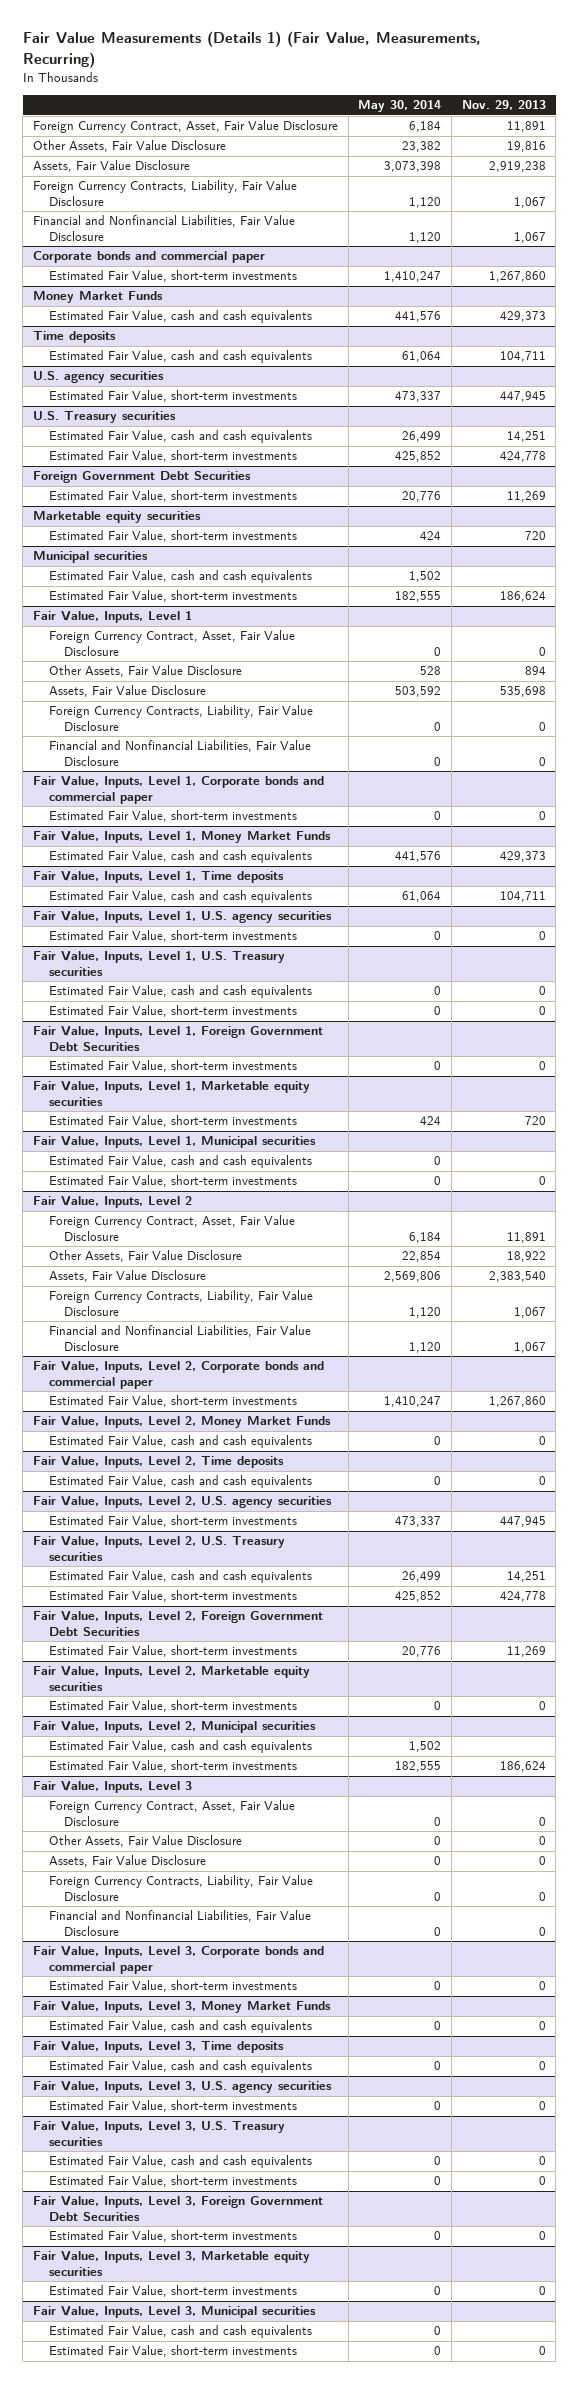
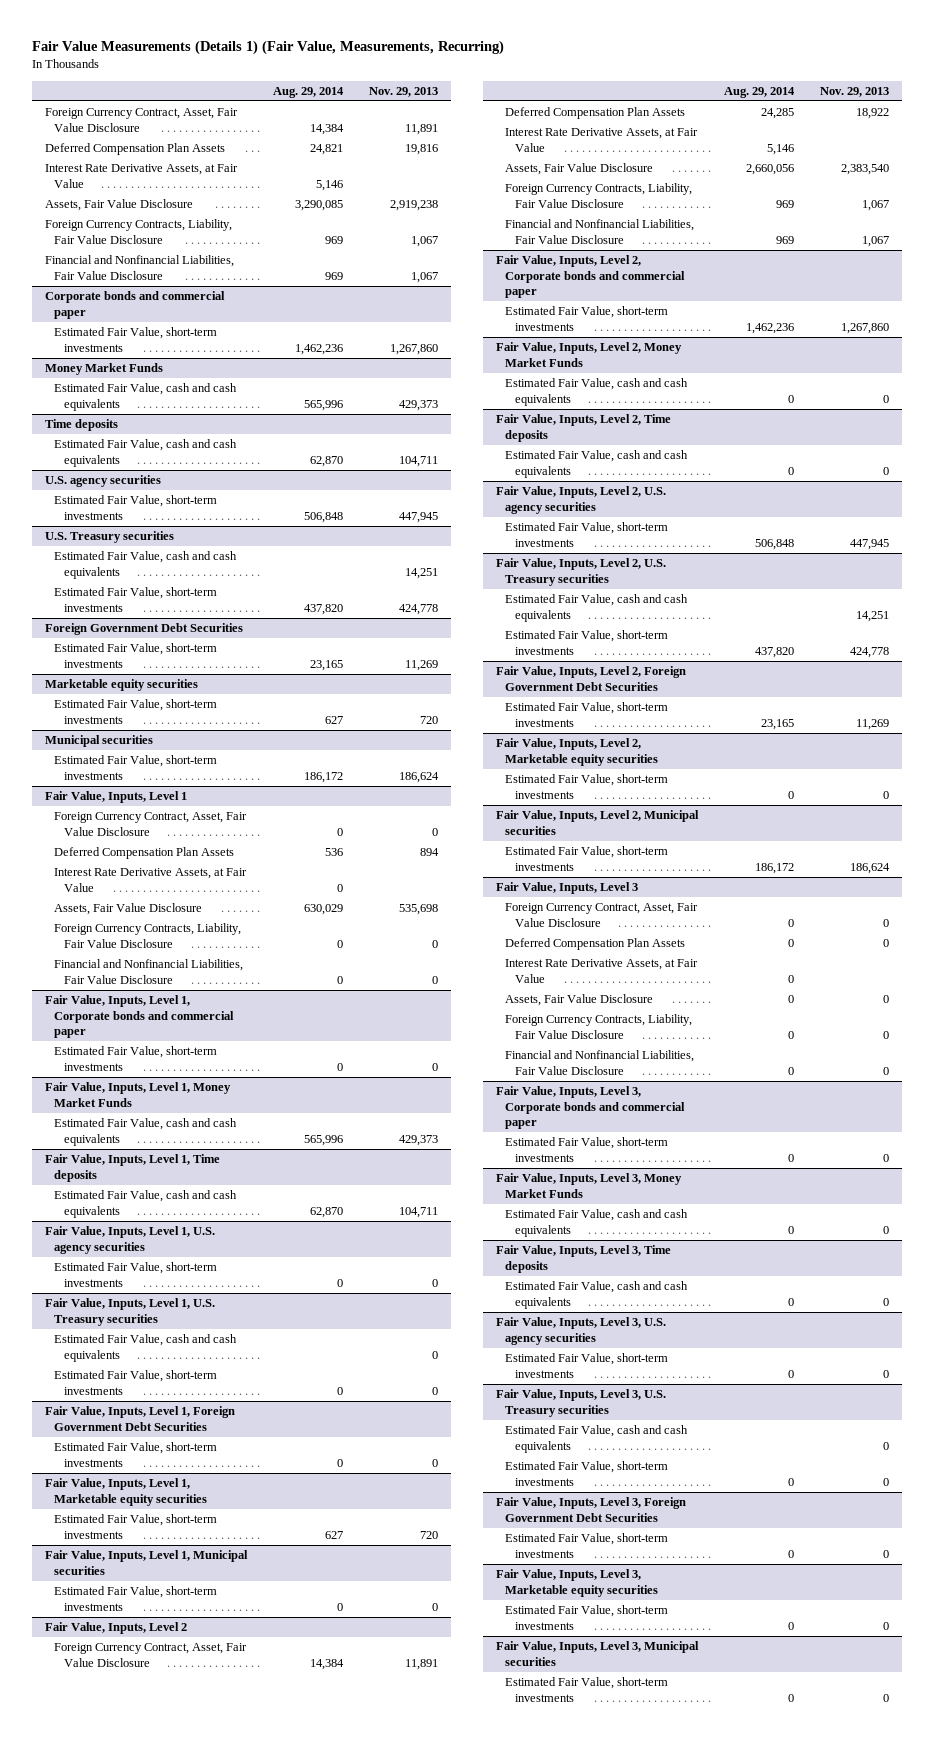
[358,100,442,113] May 30, 2014 -> none
none -> [273,86,345,98] Aug. 29, 2014
[33,140,227,153] Other Assets, Fair Value Disclosure -> [44,143,225,156] Deferred Compensation Plan Assets
none -> [44,164,238,188] Interest Rate Derivative Assets, at Fair Value
[48,570,312,584] Estimated Fair Value, cash and cash equivalents -> none
[48,665,242,678] Other Assets, Fair Value Disclosure -> [54,847,235,860] Deferred Compensation Plan Assets
none -> [54,868,248,892] Interest Rate Derivative Assets, at Fair Value
[48,1155,312,1169] Estimated Fair Value, cash and cash equivalents -> none
[48,1250,242,1263] Other Assets, Fair Value Disclosure -> [505,107,686,120] Deferred Compensation Plan Assets
none -> [505,128,699,152] Interest Rate Derivative Assets, at Fair Value
[48,1740,312,1754] Estimated Fair Value, cash and cash equivalents -> none
[48,1835,242,1848] Other Assets, Fair Value Disclosure -> none
none -> [505,938,686,951] Deferred Compensation Plan Assets
none -> [505,959,699,983] Interest Rate Derivative Assets, at Fair Value
[48,2325,312,2339] Estimated Fair Value, cash and cash equivalents -> none

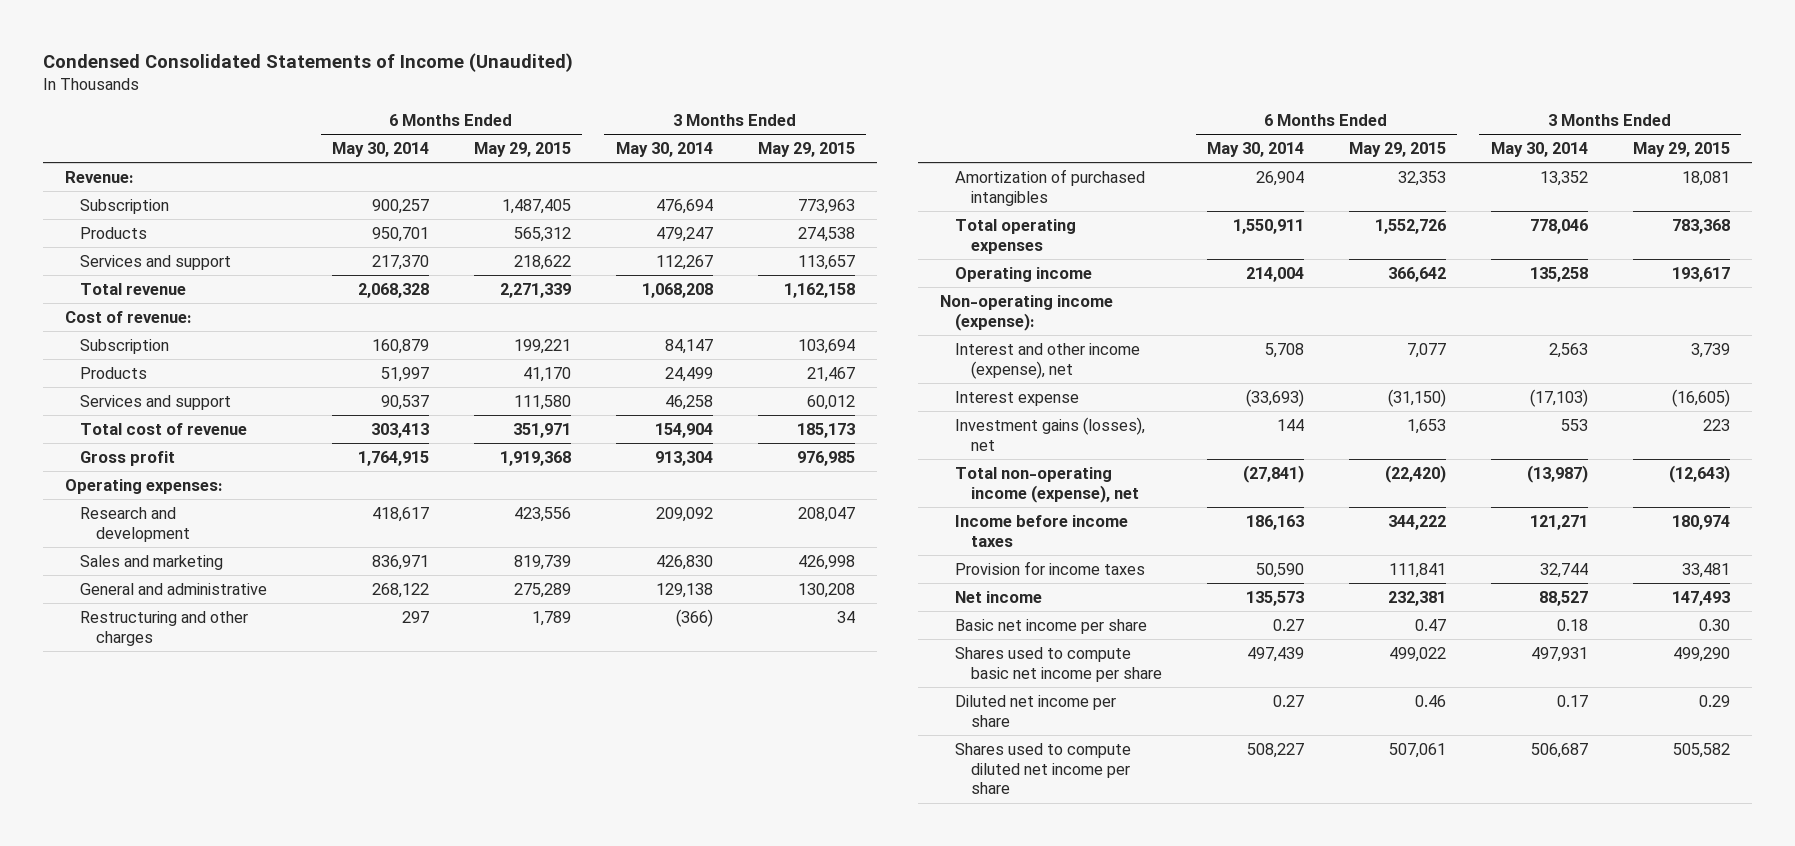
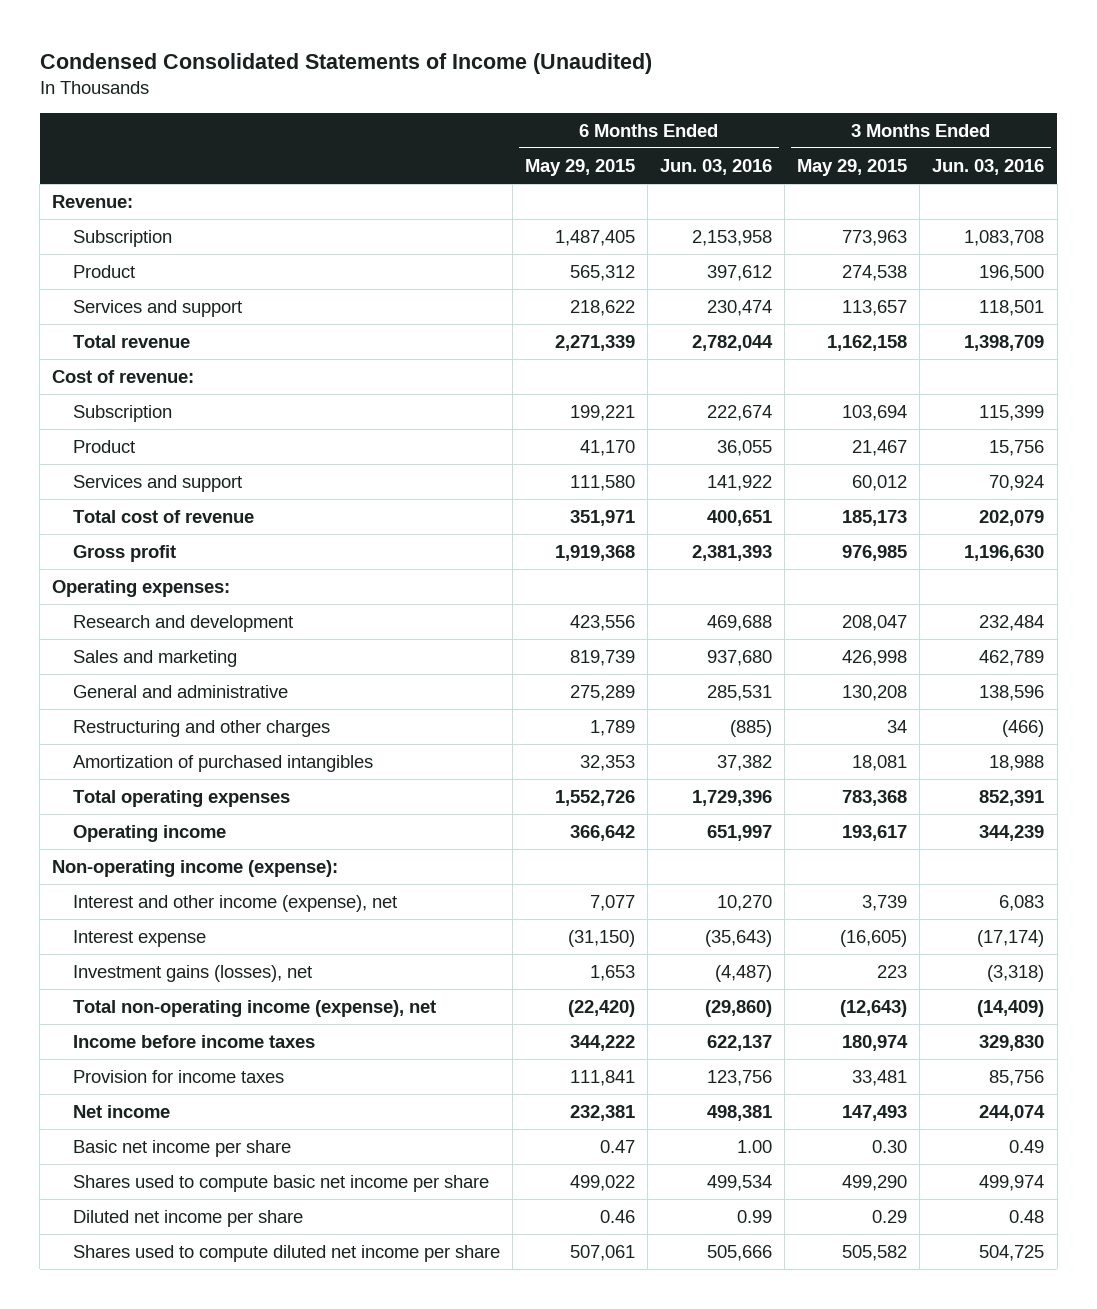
[331,141,429,157] May 30, 2014 -> none
[615,141,713,157] May 30, 2014 -> none
none -> [660,159,773,176] Jun. 03, 2016
none -> [932,159,1045,176] Jun. 03, 2016
[80,226,148,239] Products -> [73,265,136,279] Product
[80,366,148,379] Products -> [73,440,136,454] Product

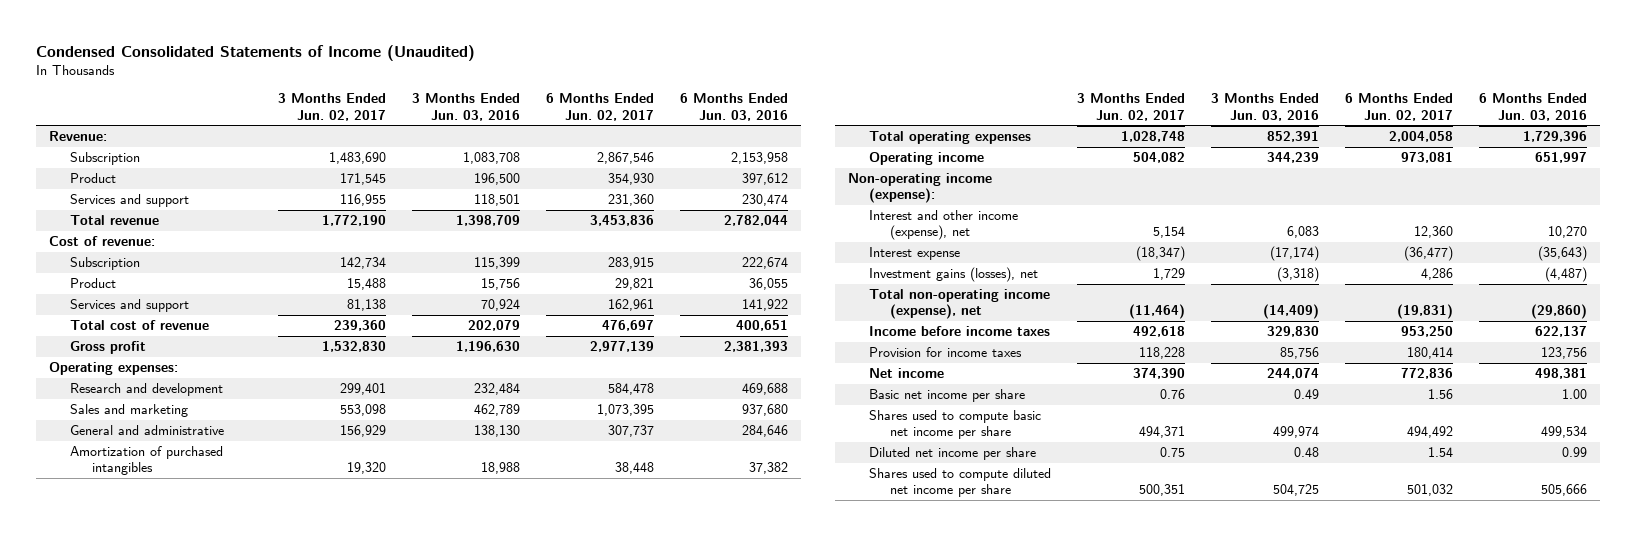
[525,159,636,177] May 29, 2015 -> none
[797,159,908,177] May 29, 2015 -> none
none -> [278,93,387,121] 3 Months Ended Jun. 02, 2017
none -> [546,93,655,121] 6 Months Ended Jun. 02, 2017
[73,720,331,738] Restructuring and other charges -> none
[707,685,773,702] 285,531 -> [742,425,789,438] 284,646
[979,685,1045,702] 138,596 -> [474,425,521,438] 138,130

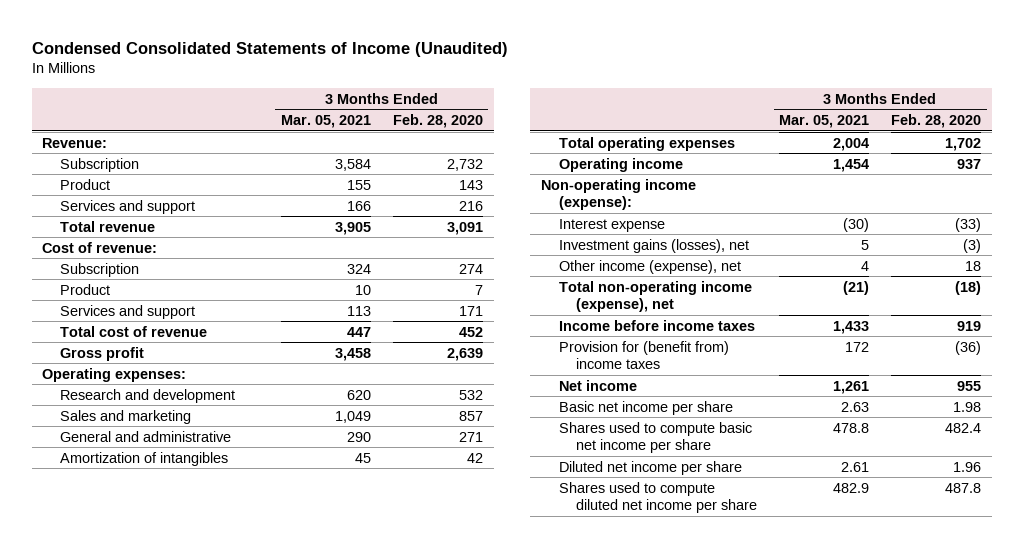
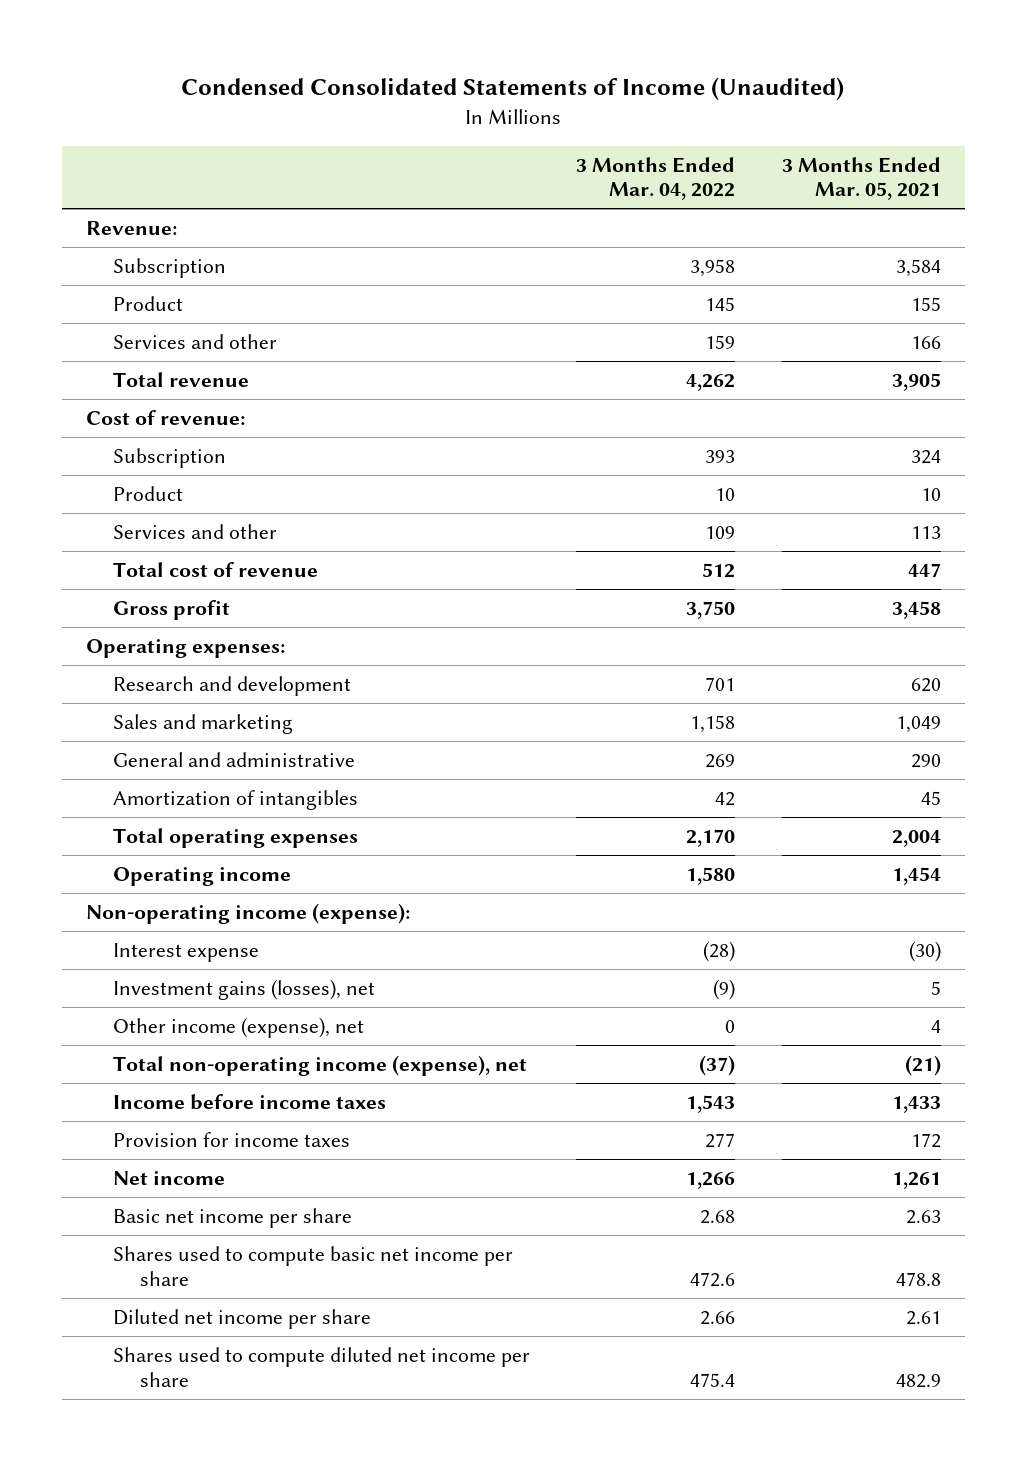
[392,113,483,128] Feb. 28, 2020 -> none
none -> [576,156,736,201] 3 Months Ended Mar. 04, 2022
[60,199,196,214] Services and support -> [112,334,277,350] Services and other
[60,304,196,319] Services and support -> [112,524,277,540] Services and other
[558,340,729,370] Provision for (benefit from) income taxes -> [112,1132,350,1148] Provision for income taxes

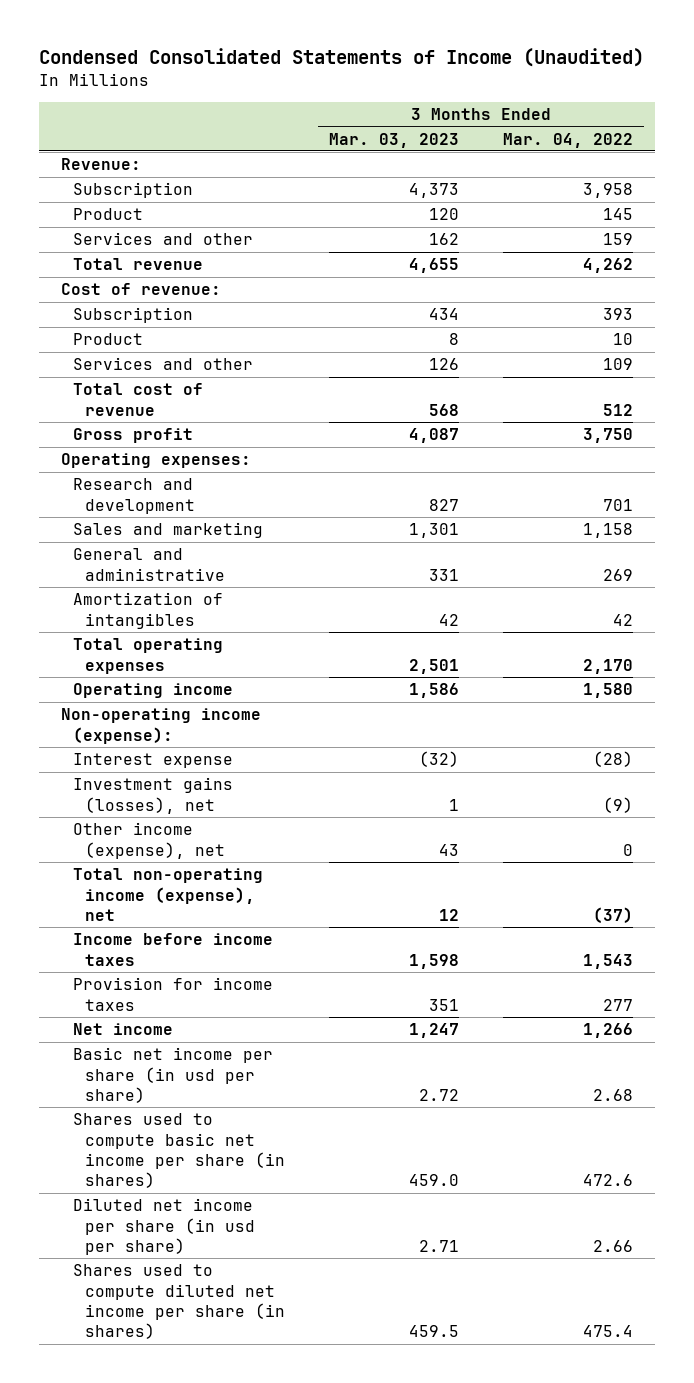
[782,156,942,201] 3 Months Ended Mar. 05, 2021 -> none
none -> [329,132,460,148] Mar. 03, 2023
[112,1208,352,1229] Basic net income per share -> [72,1047,273,1103] Basic net income per share (in usd per share)
[112,1246,513,1286] Shares used to compute basic net income per share -> [72,1113,286,1189] Shares used to compute basic net income per share (in shares)
[112,1309,371,1330] Diluted net income per share -> [72,1198,256,1255] Diluted net income per share (in usd per share)
[112,1347,530,1387] Shares used to compute diluted net income per share -> [72,1264,286,1340] Shares used to compute diluted net income per share (in shares)

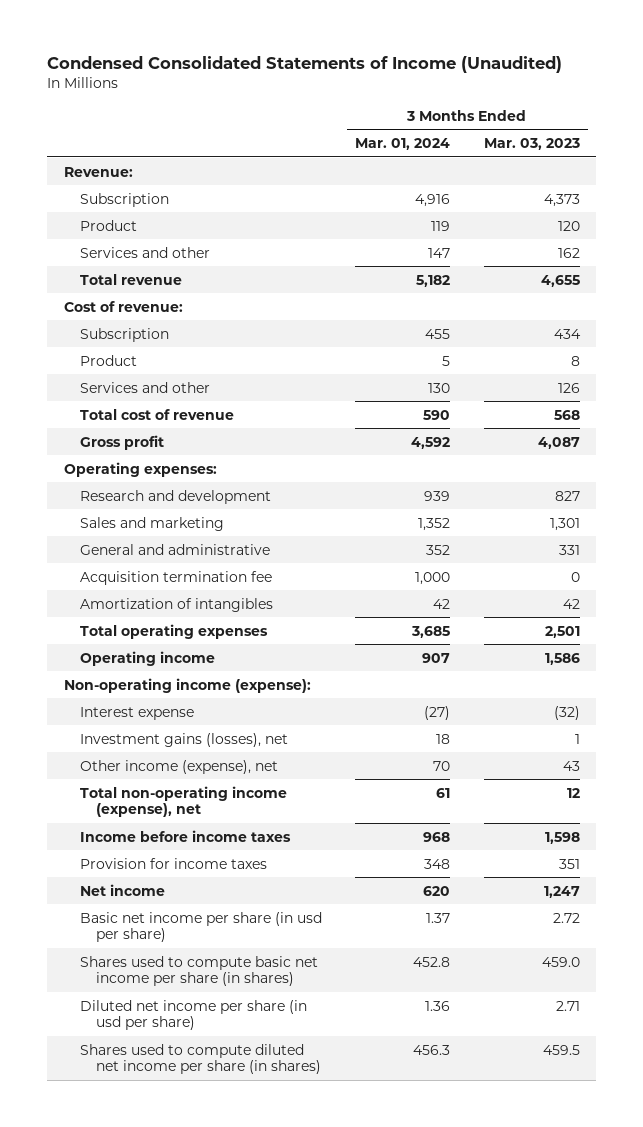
[503,132,634,148] Mar. 04, 2022 -> none
none -> [355,138,451,151] Mar. 01, 2024
none -> [79,570,272,585] Acquisition termination fee

